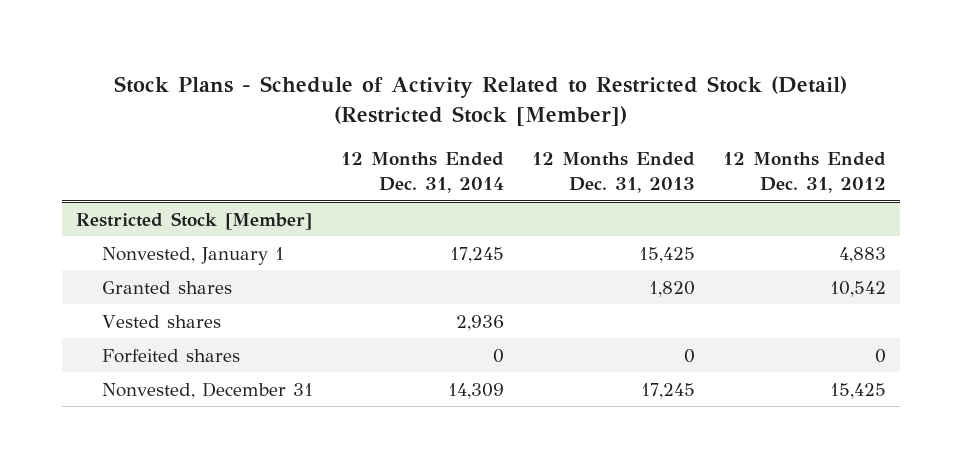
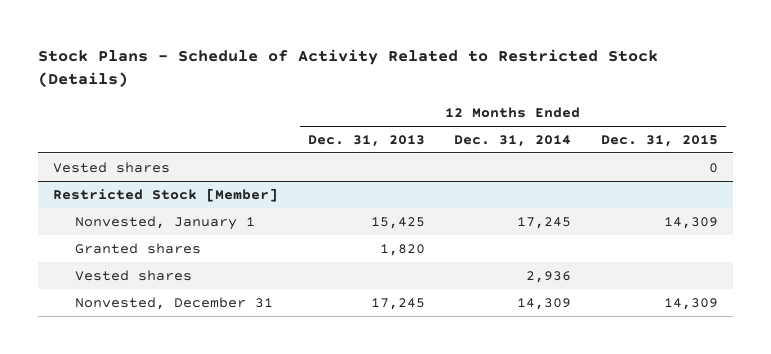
[114,76,848,127] Stock Plans - Schedule of Activity Related to Restricted Stock (Detail) (Restricted Stock [Member]) -> [37,49,658,88] Stock Plans - Schedule of Activity Related to Restricted Stock (Details)
[722,152,886,194] 12 Months Ended Dec. 31, 2012 -> none
none -> [601,134,719,147] Dec. 31, 2015
none -> [52,161,170,173] Vested shares
[101,348,240,363] Forfeited shares -> none

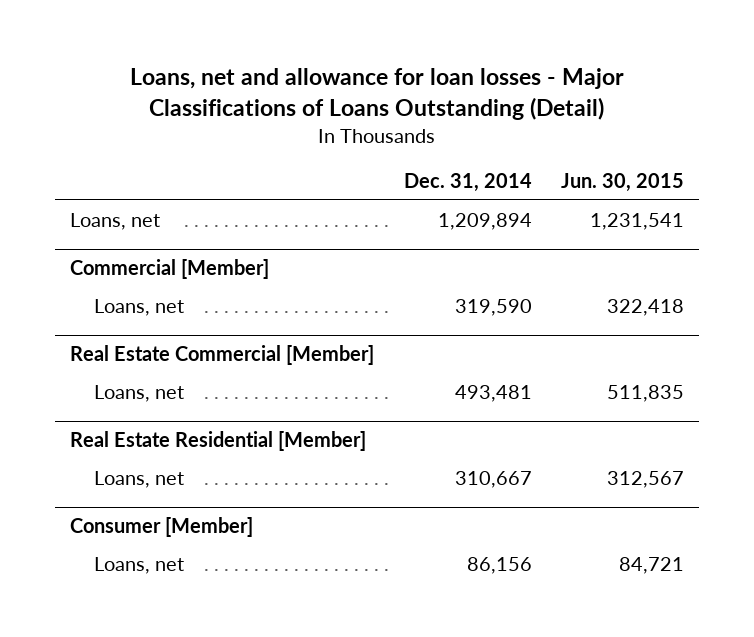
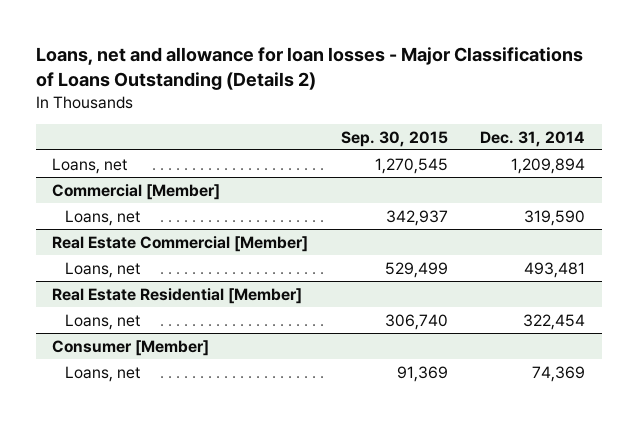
[130,68,625,121] Loans, net and allowance for loan losses - Major Classifications of Loans Outstanding (Detail) -> [35,46,583,91] Loans, net and allowance for loan losses - Major Classifications of Loans Outstanding (Details 2)
[561,173,685,193] Jun. 30, 2015 -> none
none -> [340,130,448,147] Sep. 30, 2015
[454,470,532,488] 310,667 -> [523,313,586,330] 322,454
[466,556,532,574] 86,156 -> [532,365,586,382] 74,369

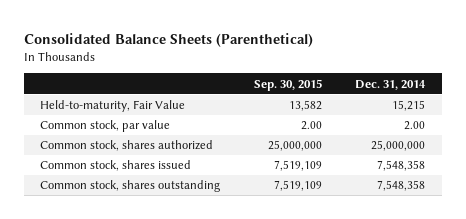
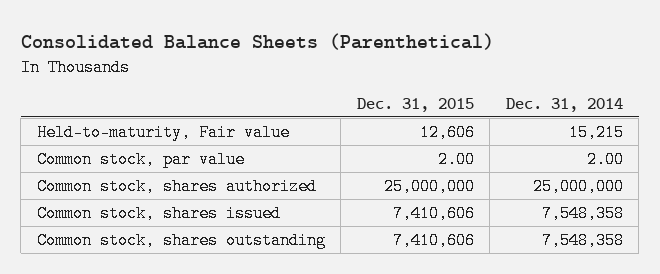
[253,78,322,91] Sep. 30, 2015 -> none
none -> [356,97,474,112] Dec. 31, 2015
[40,100,186,113] Held-to-maturity, Fair Value -> [36,124,290,142] Held-to-maturity, Fair value

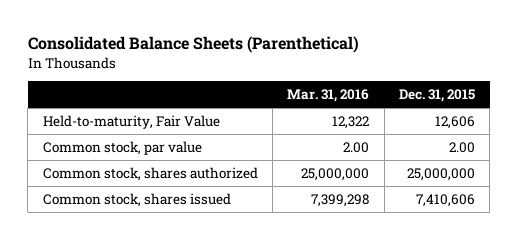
[505,97,623,112] Dec. 31, 2014 -> none
none -> [287,89,370,103] Mar. 31, 2016
[36,124,290,142] Held-to-maturity, Fair value -> [42,114,220,129] Held-to-maturity, Fair Value
[36,232,326,250] Common stock, shares outstanding -> none

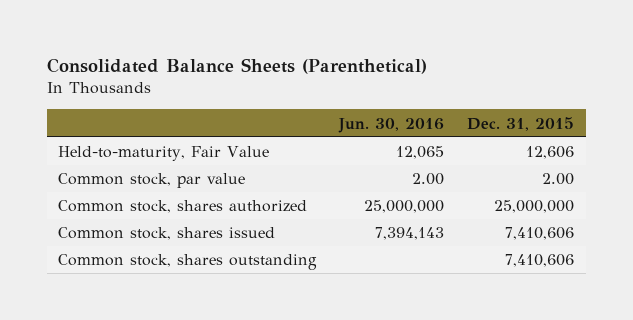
[287,89,370,103] Mar. 31, 2016 -> none
none -> [338,117,445,133] Jun. 30, 2016
none -> [58,254,318,271] Common stock, shares outstanding

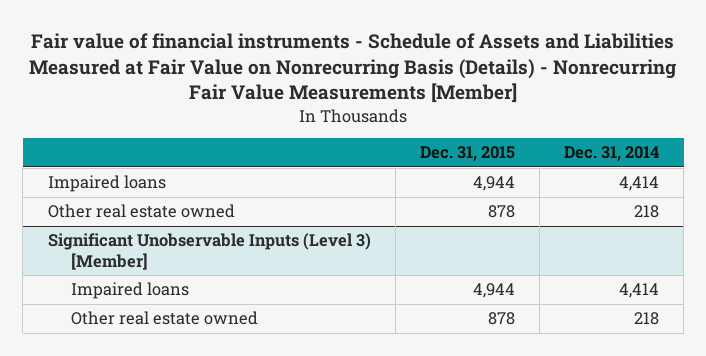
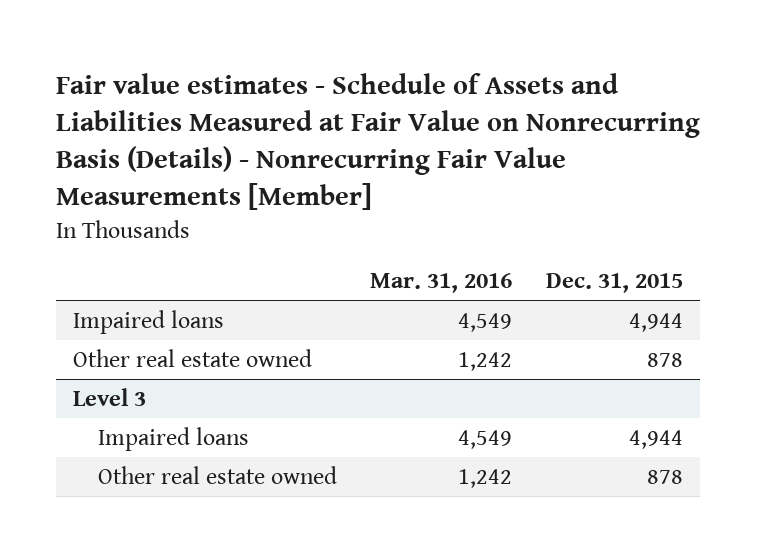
[29,33,677,104] Fair value of financial instruments - Schedule of Assets and Liabilities Measured at Fair Value on Nonrecurring Basis (Details) - Nonrecurring Fair Value Measurements [Member] -> [56,72,701,211] Fair value estimates - Schedule of Assets and Liabilities Measured at Fair Value on Nonrecurring Basis (Details) - Nonrecurring Fair Value Measurements [Member]
[563,146,659,162] Dec. 31, 2014 -> none
none -> [370,273,513,294] Mar. 31, 2016
[47,233,371,270] Significant Unobservable Inputs (Level 3) [Member] -> [73,387,147,406] Level 3

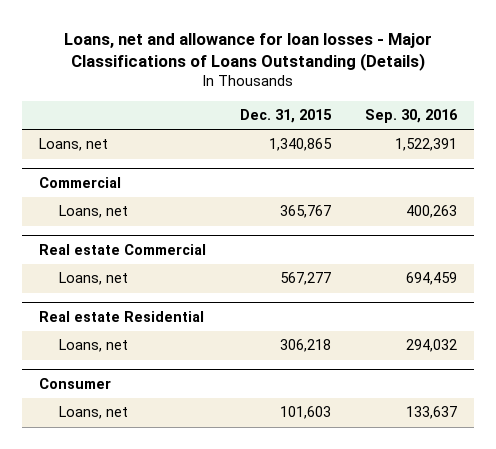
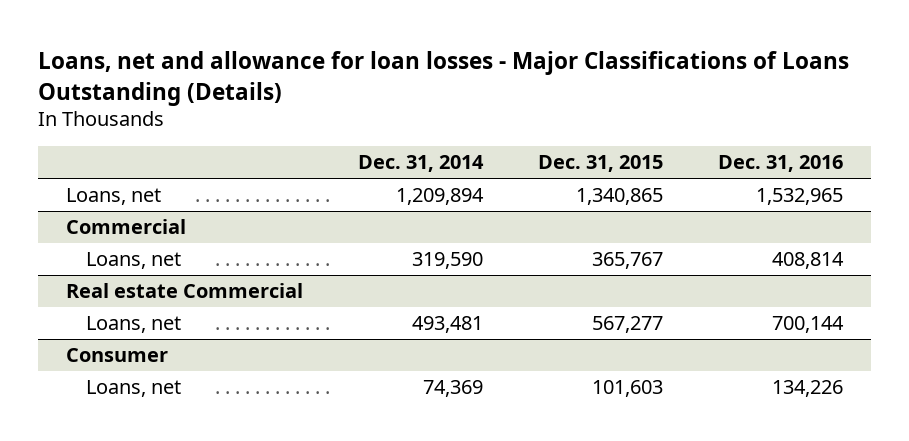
[364,109,458,124] Sep. 30, 2016 -> none
none -> [358,155,485,173] Dec. 31, 2014
none -> [718,155,844,173] Dec. 31, 2016
[39,310,205,322] Real estate Residential -> none
[58,339,128,353] Loans, net -> none

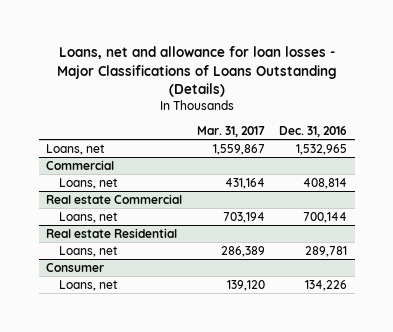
[358,155,485,173] Dec. 31, 2014 -> none
[538,155,664,173] Dec. 31, 2015 -> none
none -> [196,126,265,138] Mar. 31, 2017
none -> [45,227,177,238] Real estate Residential
none -> [59,245,119,257] Loans, net

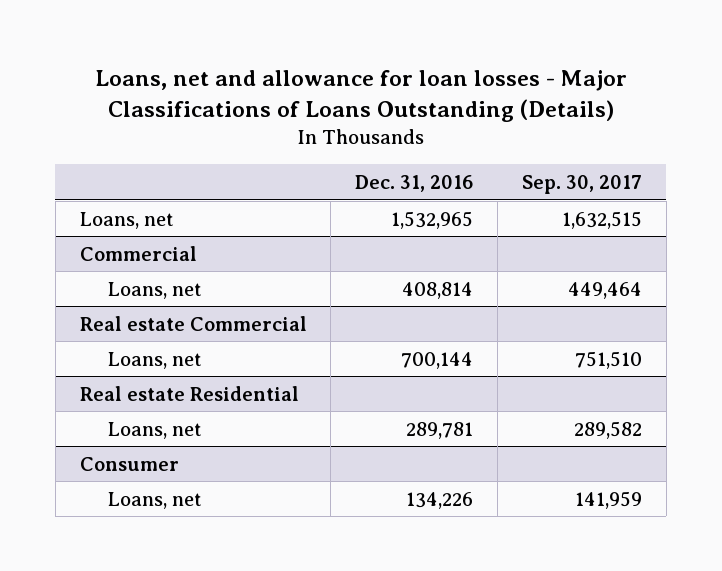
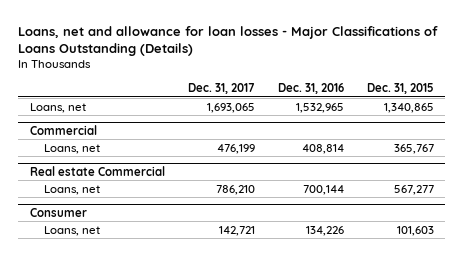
[522,174,643,194] Sep. 30, 2017 -> none
none -> [187,83,255,95] Dec. 31, 2017
none -> [366,83,434,95] Dec. 31, 2015
[79,385,299,401] Real estate Residential -> none
[107,421,202,439] Loans, net -> none

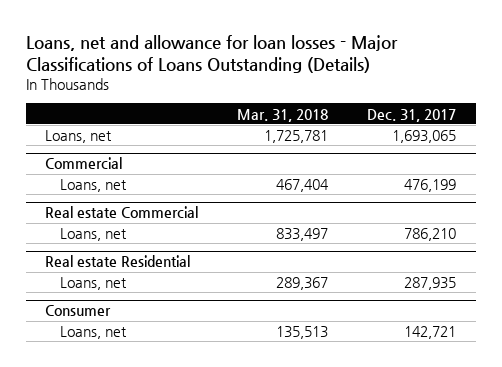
[277,83,344,95] Dec. 31, 2016 -> none
[366,83,434,95] Dec. 31, 2015 -> none
none -> [237,108,329,122] Mar. 31, 2018
none -> [45,255,191,268] Real estate Residential
none -> [59,277,127,291] Loans, net

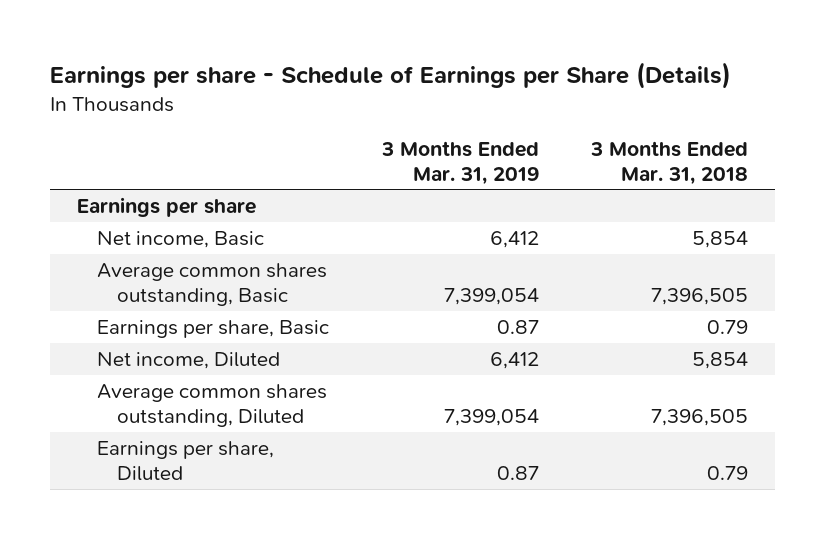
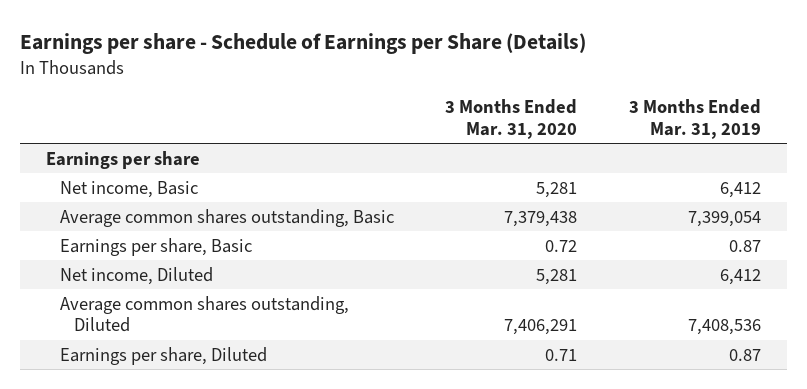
[590,140,749,185] 3 Months Ended Mar. 31, 2018 -> none
none -> [445,99,578,139] 3 Months Ended Mar. 31, 2020
[443,408,539,426] 7,399,054 -> [687,319,761,336] 7,408,536

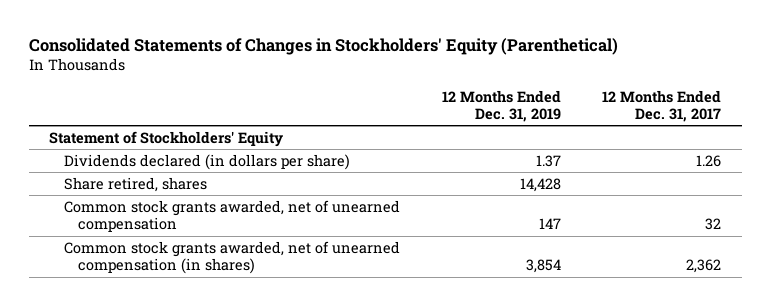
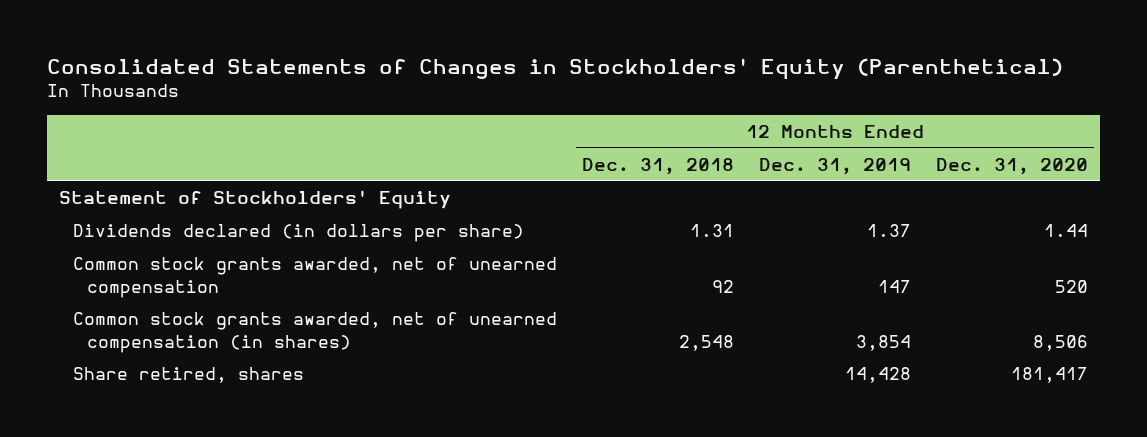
[602,89,722,122] 12 Months Ended Dec. 31, 2017 -> none
none -> [581,157,734,175] Dec. 31, 2018
none -> [935,157,1088,175] Dec. 31, 2020
[63,176,207,192] Share retired, shares -> [73,367,305,384] Share retired, shares

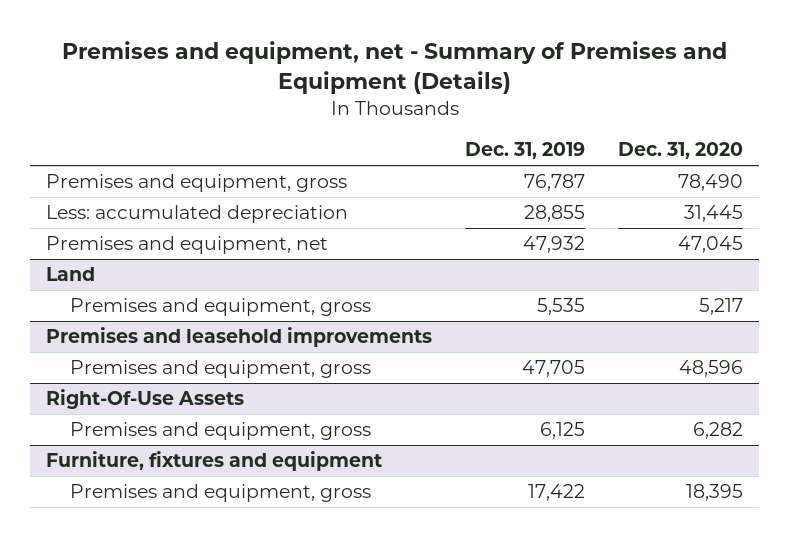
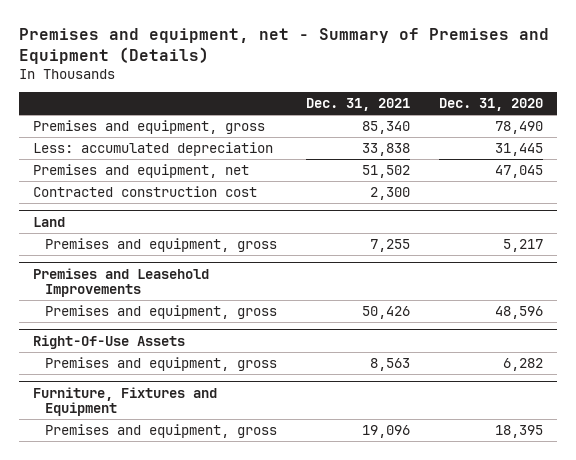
[465,142,586,160] Dec. 31, 2019 -> none
none -> [305,98,410,112] Dec. 31, 2021
none -> [33,185,258,197] Contracted construction cost
[46,327,433,348] Premises and leasehold improvements -> [33,267,210,298] Premises and Leasehold Improvements
[46,451,383,472] Furniture, fixtures and equipment -> [33,386,218,417] Furniture, Fixtures and Equipment

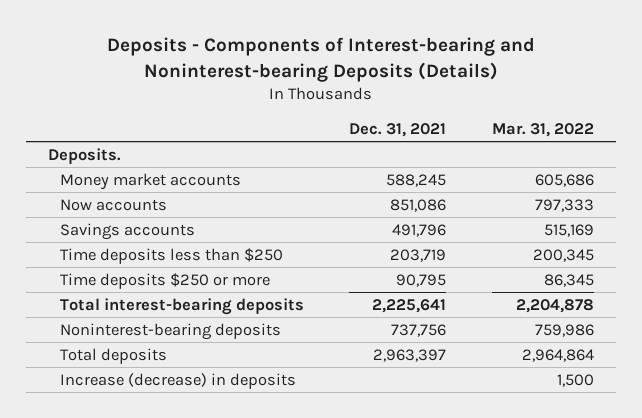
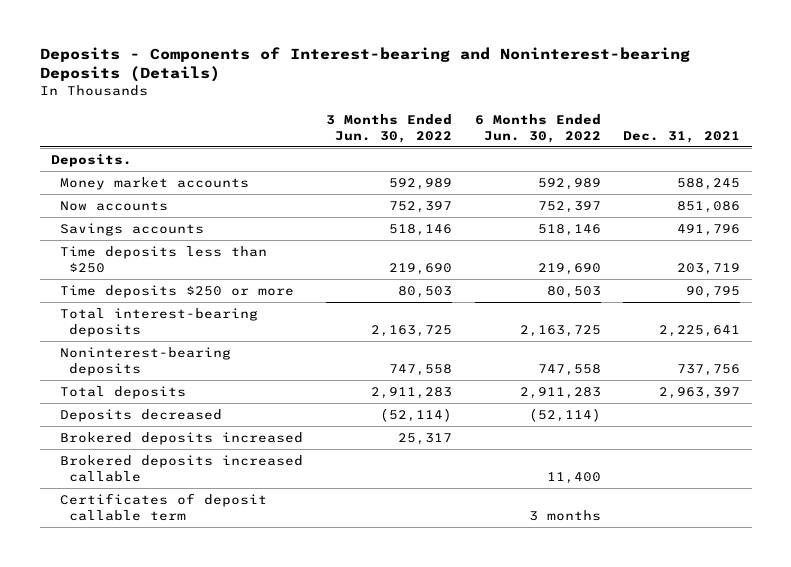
[491,122,594,137] Mar. 31, 2022 -> none
none -> [325,113,452,143] 3 Months Ended Jun. 30, 2022
none -> [474,113,601,143] 6 Months Ended Jun. 30, 2022
[59,372,296,389] Increase (decrease) in deposits -> [60,408,223,422] Deposits decreased
none -> [60,431,304,445] Brokered deposits increased
none -> [60,454,304,482] Brokered deposits increased callable
none -> [60,492,268,521] Certificates of deposit callable term

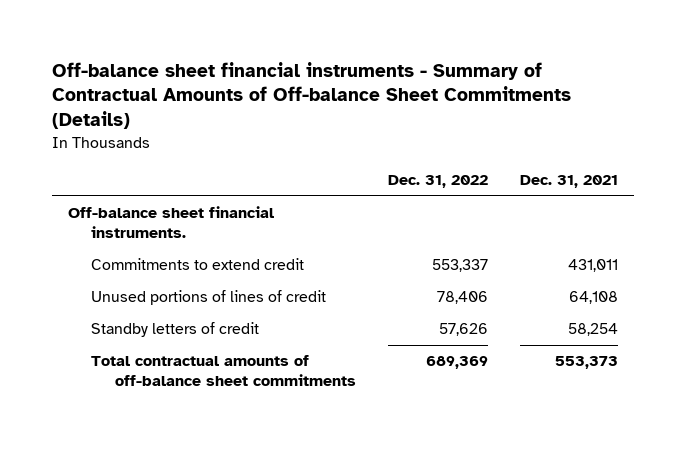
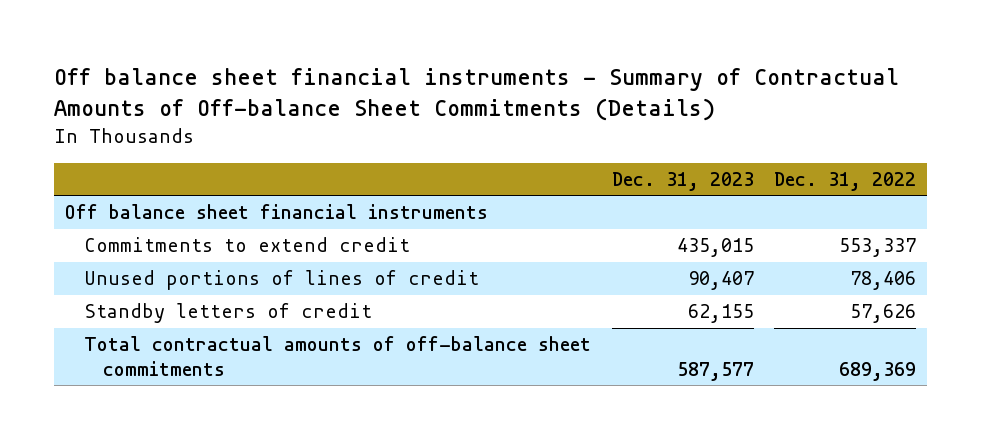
[51,61,571,130] Off-balance sheet financial instruments - Summary of Contractual Amounts of Off-balance Sheet Commitments (Details) -> [54,68,900,121] Off balance sheet financial instruments - Summary of Contractual Amounts of Off-balance Sheet Commitments (Details)
[519,175,618,189] Dec. 31, 2021 -> none
none -> [611,171,754,191] Dec. 31, 2023
[67,206,274,239] Off-balance sheet financial instruments. -> [64,204,488,220] Off balance sheet financial instruments

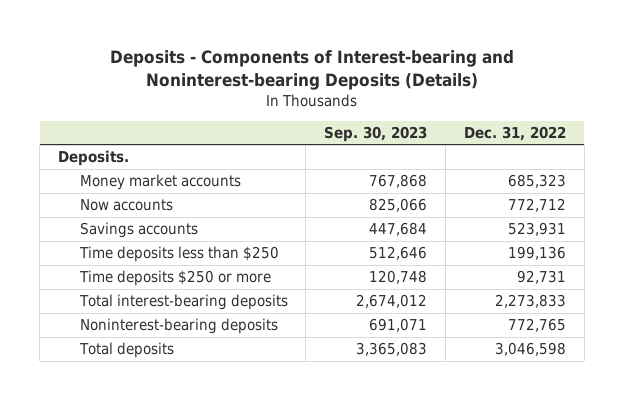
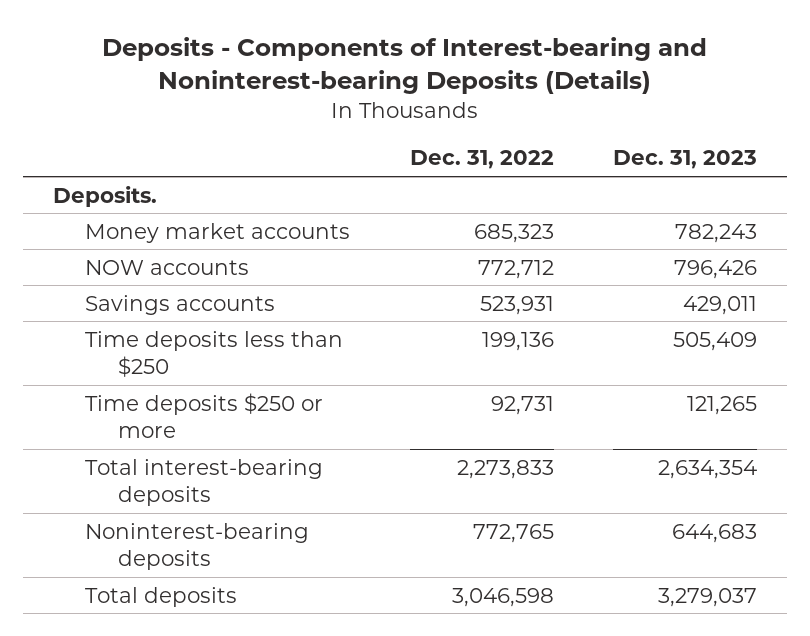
[324,125,428,142] Sep. 30, 2023 -> none
none -> [613,150,758,170] Dec. 31, 2023
[79,199,173,212] Now accounts -> [85,259,250,275] NOW accounts

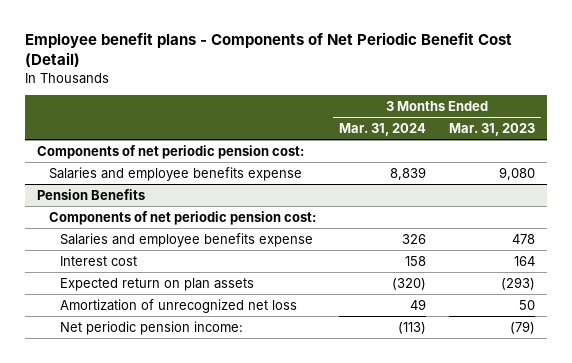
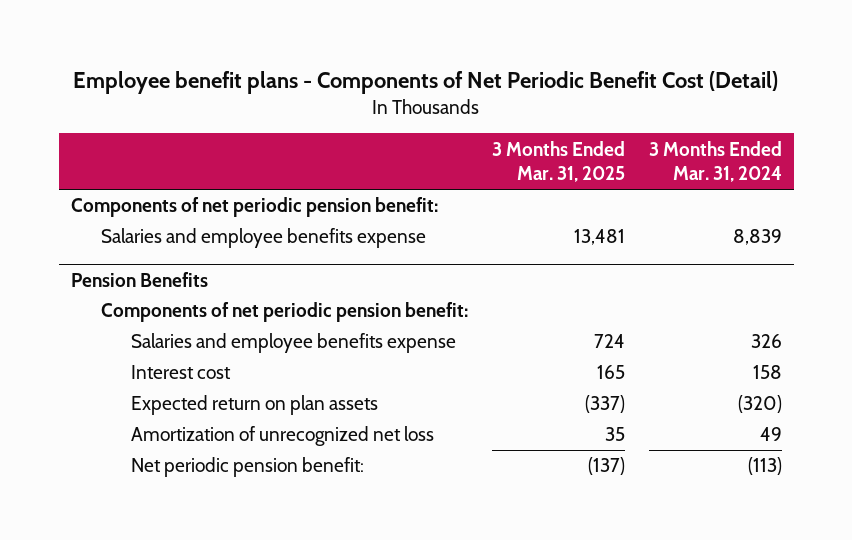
[449,122,536,136] Mar. 31, 2023 -> none
none -> [491,140,625,183] 3 Months Ended Mar. 31, 2025
[36,144,304,159] Components of net periodic pension cost: -> [70,197,438,218] Components of net periodic pension benefit:
[48,210,316,225] Components of net periodic pension cost: -> [100,302,468,323] Components of net periodic pension benefit:
[60,320,244,335] Net periodic pension income: -> [130,457,364,478] Net periodic pension benefit:

